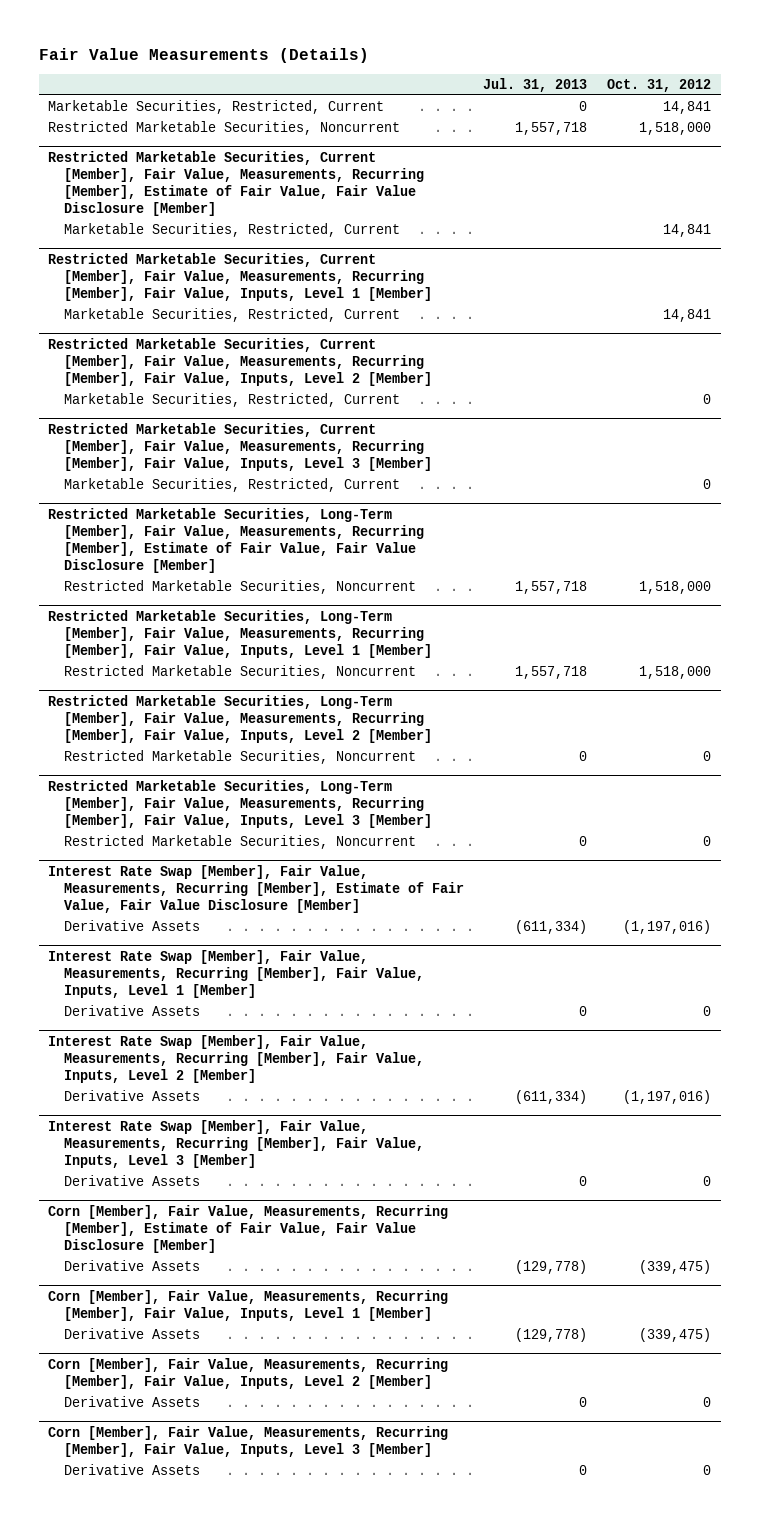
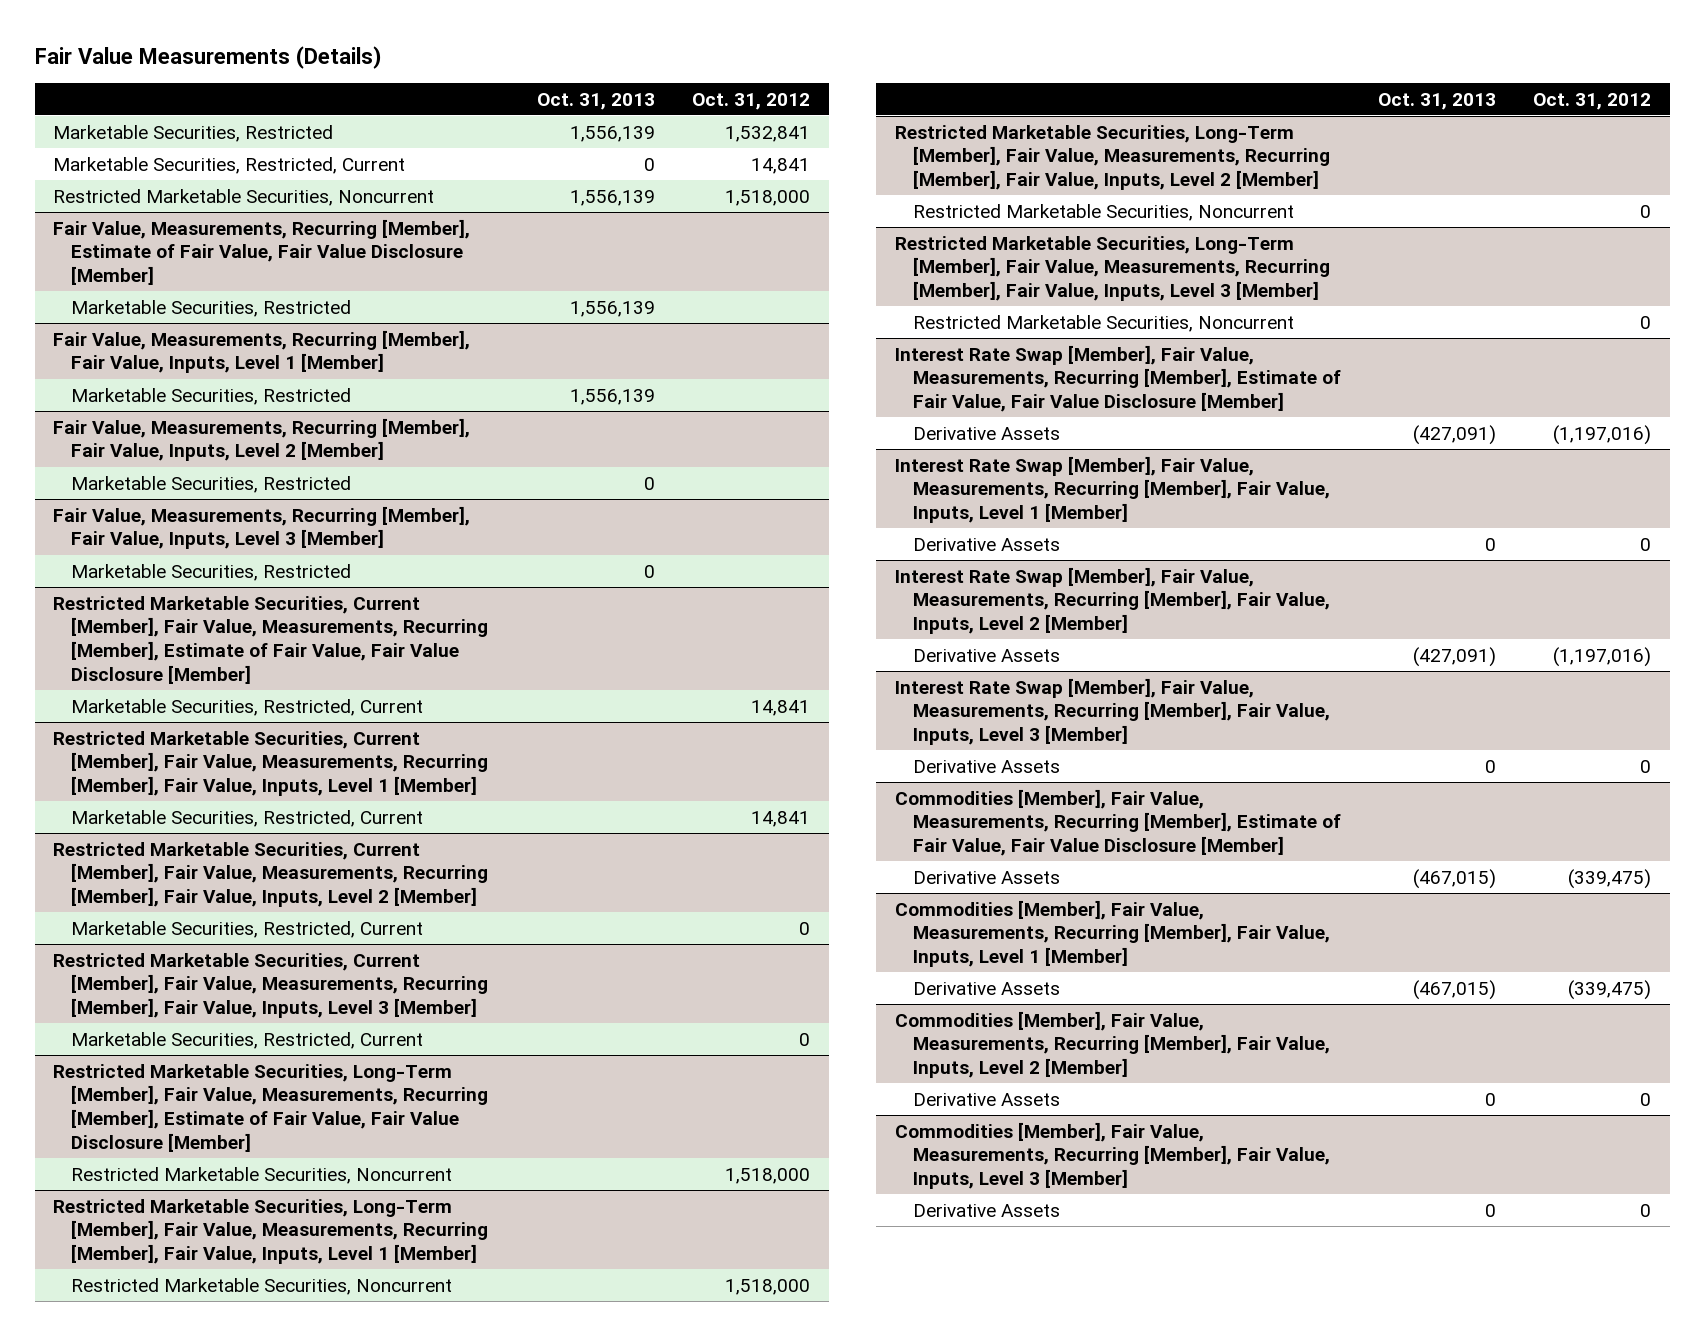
[483,77,588,92] Jul. 31, 2013 -> none
none -> [536,92,655,110] Oct. 31, 2013
none -> [53,124,334,142] Marketable Securities, Restricted
none -> [53,218,471,286] Fair Value, Measurements, Recurring [Member], Estimate of Fair Value, Fair Value Disclosure [Member]
none -> [71,299,352,317] Marketable Securities, Restricted
none -> [53,329,471,374] Fair Value, Measurements, Recurring [Member], Fair Value, Inputs, Level 1 [Member]
none -> [71,387,352,405] Marketable Securities, Restricted
none -> [53,417,471,462] Fair Value, Measurements, Recurring [Member], Fair Value, Inputs, Level 2 [Member]
none -> [71,475,352,493] Marketable Securities, Restricted
none -> [53,505,471,550] Fair Value, Measurements, Recurring [Member], Fair Value, Inputs, Level 3 [Member]
none -> [71,563,352,581] Marketable Securities, Restricted
[48,1204,449,1254] Corn [Member], Fair Value, Measurements, Recurring [Member], Estimate of Fair Value, Fair Value Disclosure [Member] -> [894,788,1341,857] Commodities [Member], Fair Value, Measurements, Recurring [Member], Estimate of Fair Value, Fair Value Disclosure [Member]
[48,1289,449,1321] Corn [Member], Fair Value, Measurements, Recurring [Member], Fair Value, Inputs, Level 1 [Member] -> [894,899,1330,968] Commodities [Member], Fair Value, Measurements, Recurring [Member], Fair Value, Inputs, Level 1 [Member]
[48,1357,449,1389] Corn [Member], Fair Value, Measurements, Recurring [Member], Fair Value, Inputs, Level 2 [Member] -> [894,1010,1330,1079] Commodities [Member], Fair Value, Measurements, Recurring [Member], Fair Value, Inputs, Level 2 [Member]
[48,1425,449,1457] Corn [Member], Fair Value, Measurements, Recurring [Member], Fair Value, Inputs, Level 3 [Member] -> [894,1121,1330,1190] Commodities [Member], Fair Value, Measurements, Recurring [Member], Fair Value, Inputs, Level 3 [Member]

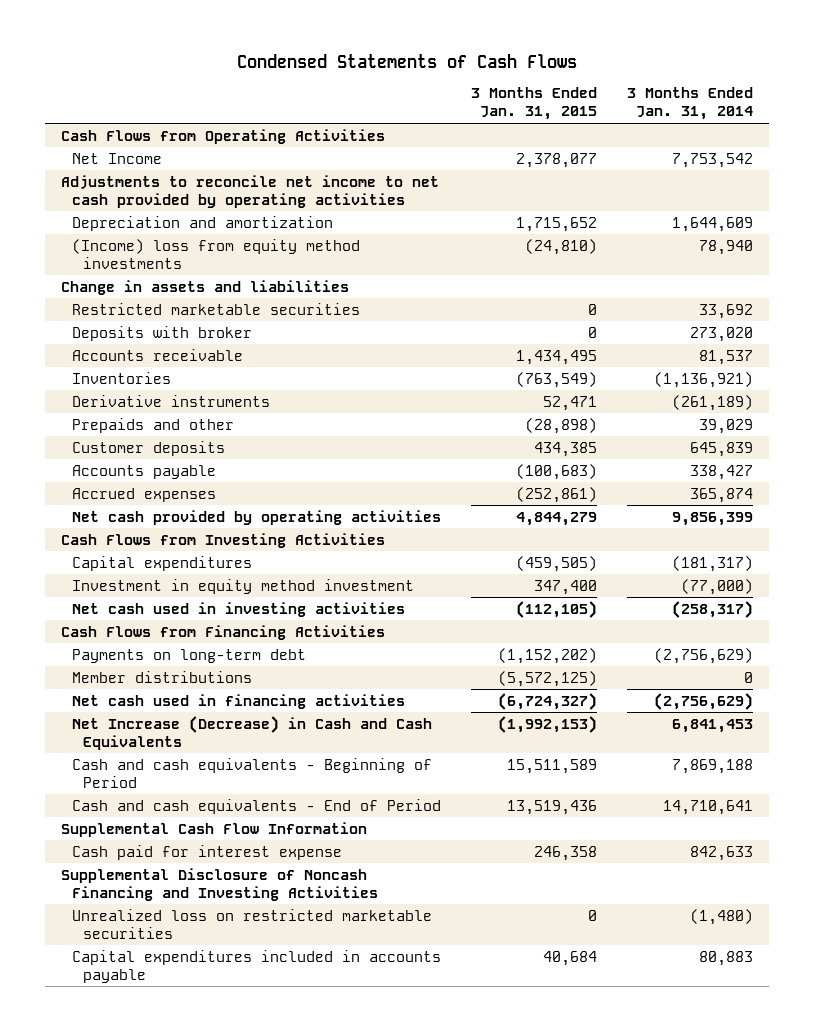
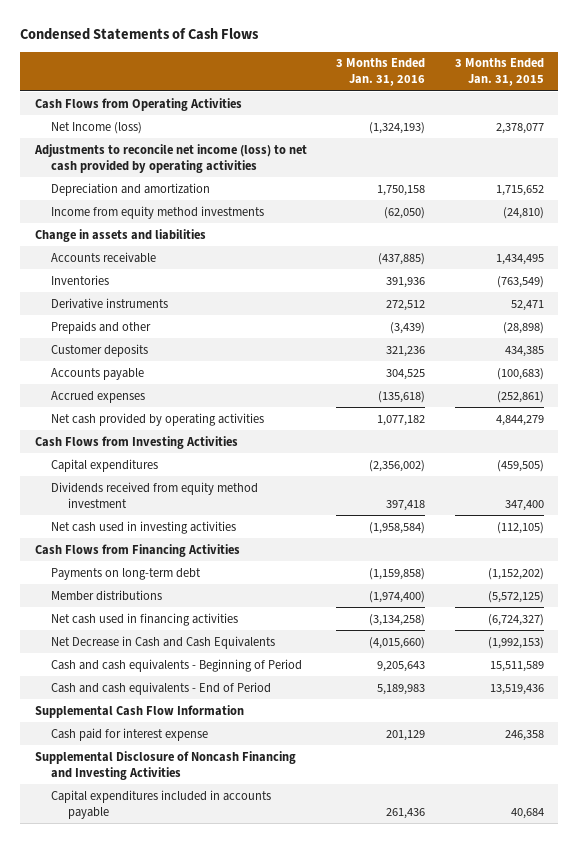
[627,87,754,121] 3 Months Ended Jan. 31, 2014 -> none
none -> [336,58,426,87] 3 Months Ended Jan. 31, 2016
[71,152,162,164] Net Income -> [51,121,143,134] Net Income (loss)
[60,174,439,208] Adjustments to reconcile net income to net cash provided by operating activities -> [33,143,307,173] Adjustments to reconcile net income (loss) to net cash provided by operating activities
[71,238,360,269] (Income) loss from equity method investments -> [51,205,265,219] Income from equity method investments
[71,302,360,315] Restricted marketable securities -> none
[71,325,252,341] Deposits with broker -> none
[71,578,414,594] Investment in equity method investment -> [51,481,259,508] Dividends received from equity method investment
[71,715,432,750] Net Increase (Decrease) in Cash and Cash Equivalents -> [51,635,276,649] Net Decrease in Cash and Cash Equivalents
[71,908,432,939] Unrealized loss on restricted marketable securities -> none

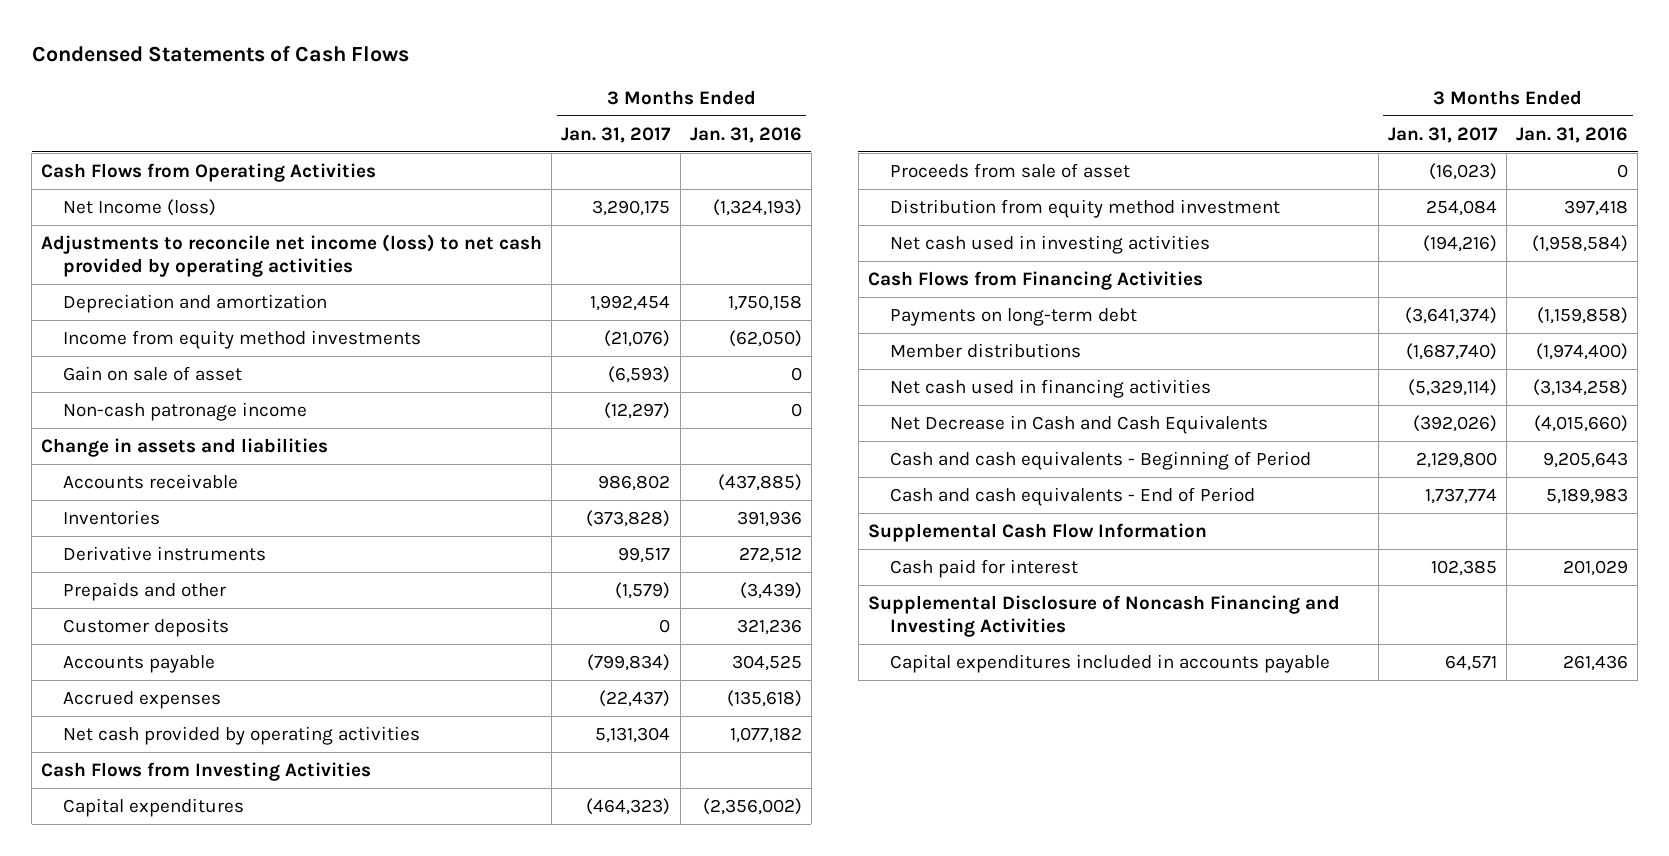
[454,58,544,87] 3 Months Ended Jan. 31, 2015 -> none
none -> [561,126,672,143] Jan. 31, 2017
none -> [63,365,243,381] Gain on sale of asset
none -> [63,401,308,421] Non-cash patronage income
none -> [889,162,1130,178] Proceeds from sale of asset
[51,481,259,508] Dividends received from equity method investment -> [889,198,1280,218] Distribution from equity method investment
[51,727,209,741] Cash paid for interest expense -> [889,558,1078,578] Cash paid for interest
[386,729,426,741] 201,129 -> [1563,559,1629,576] 201,029

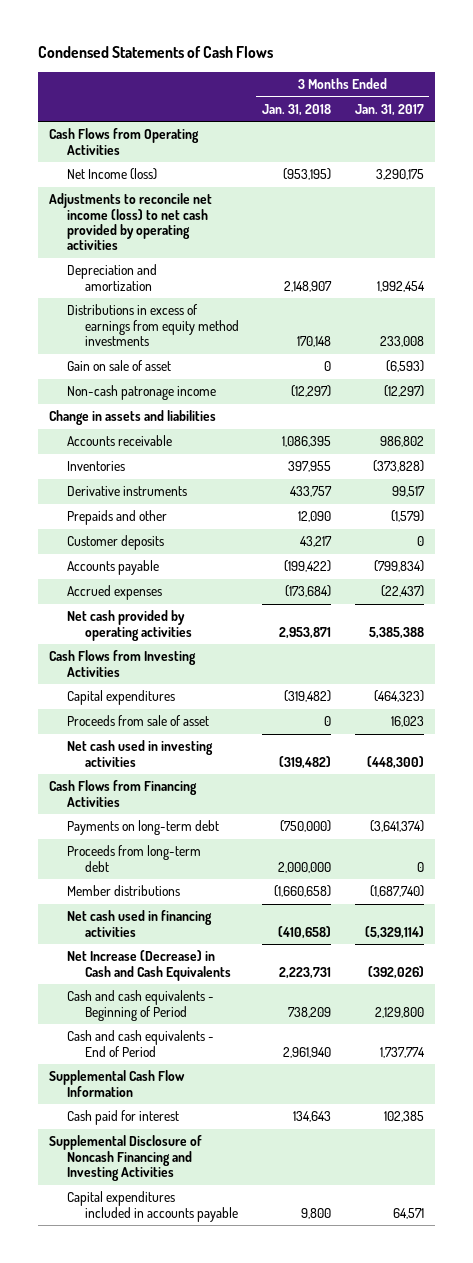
[689,126,802,143] Jan. 31, 2016 -> none
none -> [262,103,332,116] Jan. 31, 2018
[63,329,422,349] Income from equity method investments -> none
none -> [66,304,239,347] Distributions in excess of earnings from equity method investments
[595,726,671,743] 5,131,304 -> [368,626,424,639] 5,385,388
[889,198,1280,218] Distribution from equity method investment -> none
[1428,162,1497,180] (16,023) -> [390,716,424,728] 16,023
[1422,234,1497,252] (194,216) -> [366,755,424,769] (448,300)
none -> [66,845,201,872] Proceeds from long-term debt
[889,414,1268,434] Net Decrease in Cash and Cash Equivalents -> [66,950,231,981] Net Increase (Decrease) in Cash and Cash Equivalents

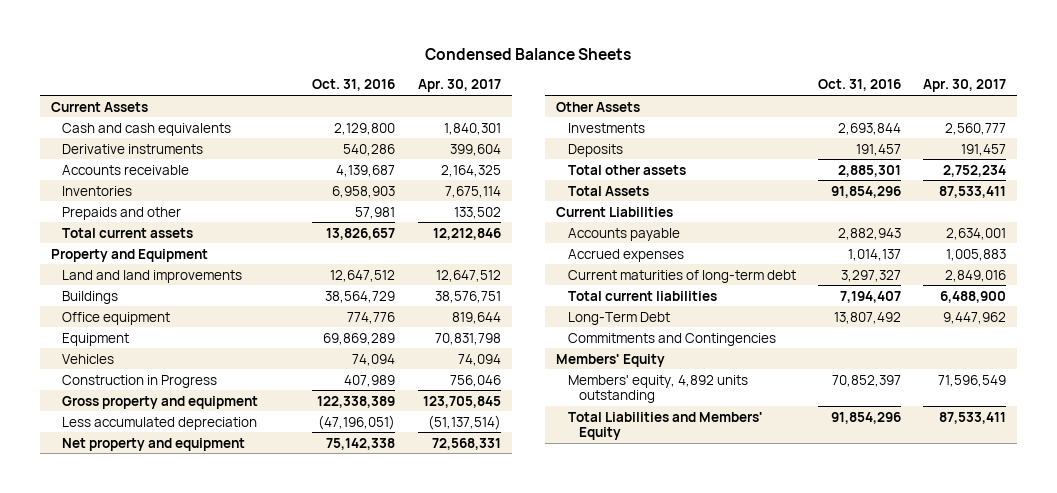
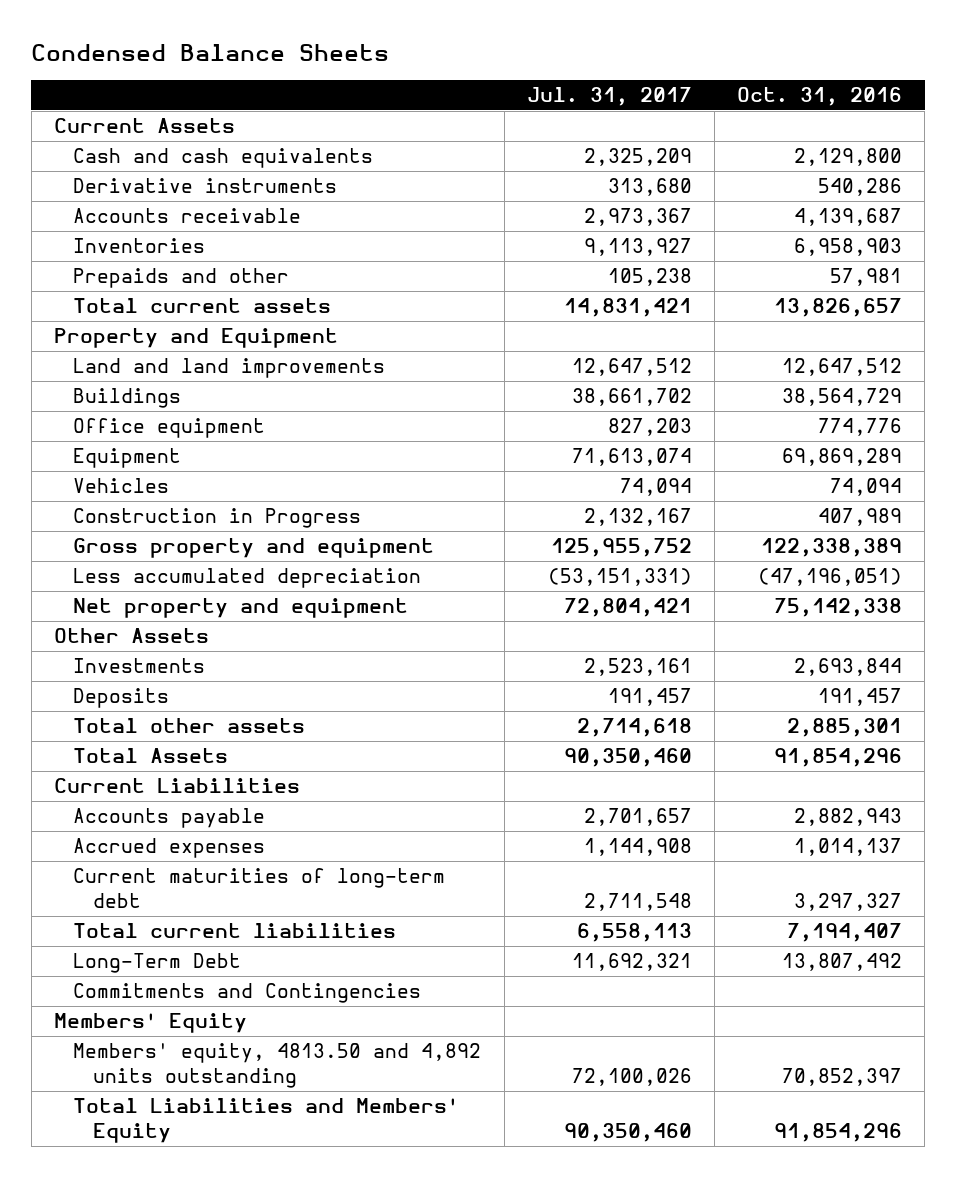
[417,79,501,93] Apr. 30, 2017 -> none
none -> [526,87,692,107] Jul. 31, 2017
[567,374,748,404] Members' equity, 4,892 units outstanding -> [73,1043,482,1089] Members' equity, 4813.50 and 4,892 units outstanding

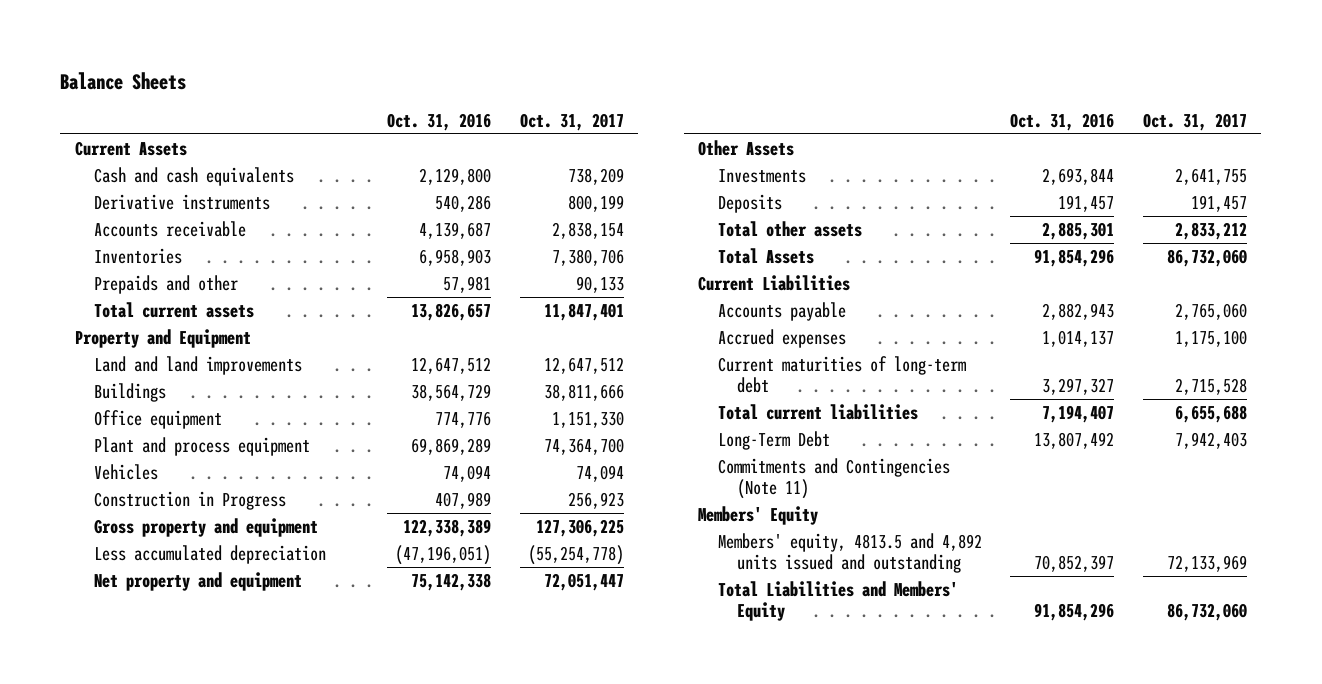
[31,43,390,61] Condensed Balance Sheets -> [60,71,187,90] Balance Sheets
[526,87,692,107] Jul. 31, 2017 -> none
none -> [519,112,624,131] Oct. 31, 2017
[73,448,182,469] Equipment -> [94,436,311,456] Plant and process equipment
[73,983,422,1004] Commitments and Contingencies -> [717,457,950,500] Commitments and Contingencies (Note 11)
[73,1043,482,1089] Members' equity, 4813.50 and 4,892 units outstanding -> [717,532,982,574] Members' equity, 4813.5 and 4,892 units issued and outstanding

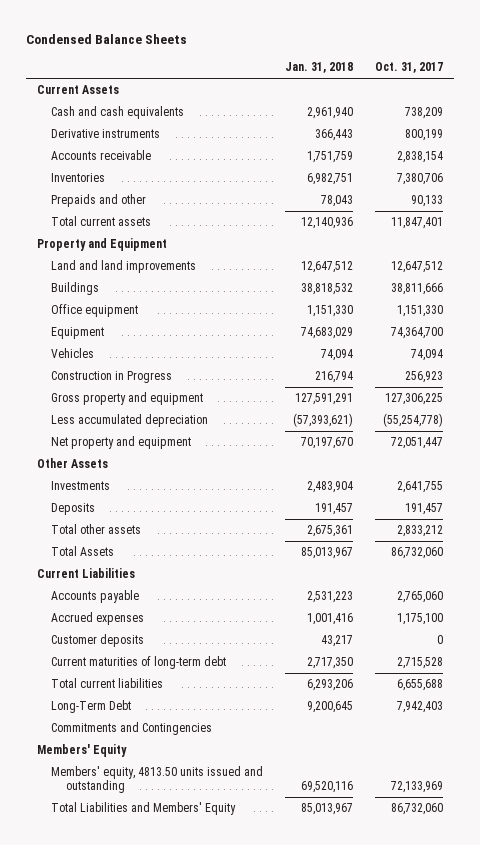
[60,71,187,90] Balance Sheets -> [26,34,188,45] Condensed Balance Sheets
[386,112,491,131] Oct. 31, 2016 -> none
none -> [285,62,354,74] Jan. 31, 2018
[94,436,311,456] Plant and process equipment -> [51,327,105,340] Equipment
none -> [51,634,145,648] Customer deposits
[717,457,950,500] Commitments and Contingencies (Note 11) -> [51,722,213,736] Commitments and Contingencies
[717,532,982,574] Members' equity, 4813.5 and 4,892 units issued and outstanding -> [51,766,264,794] Members' equity, 4813.50 units issued and outstanding

